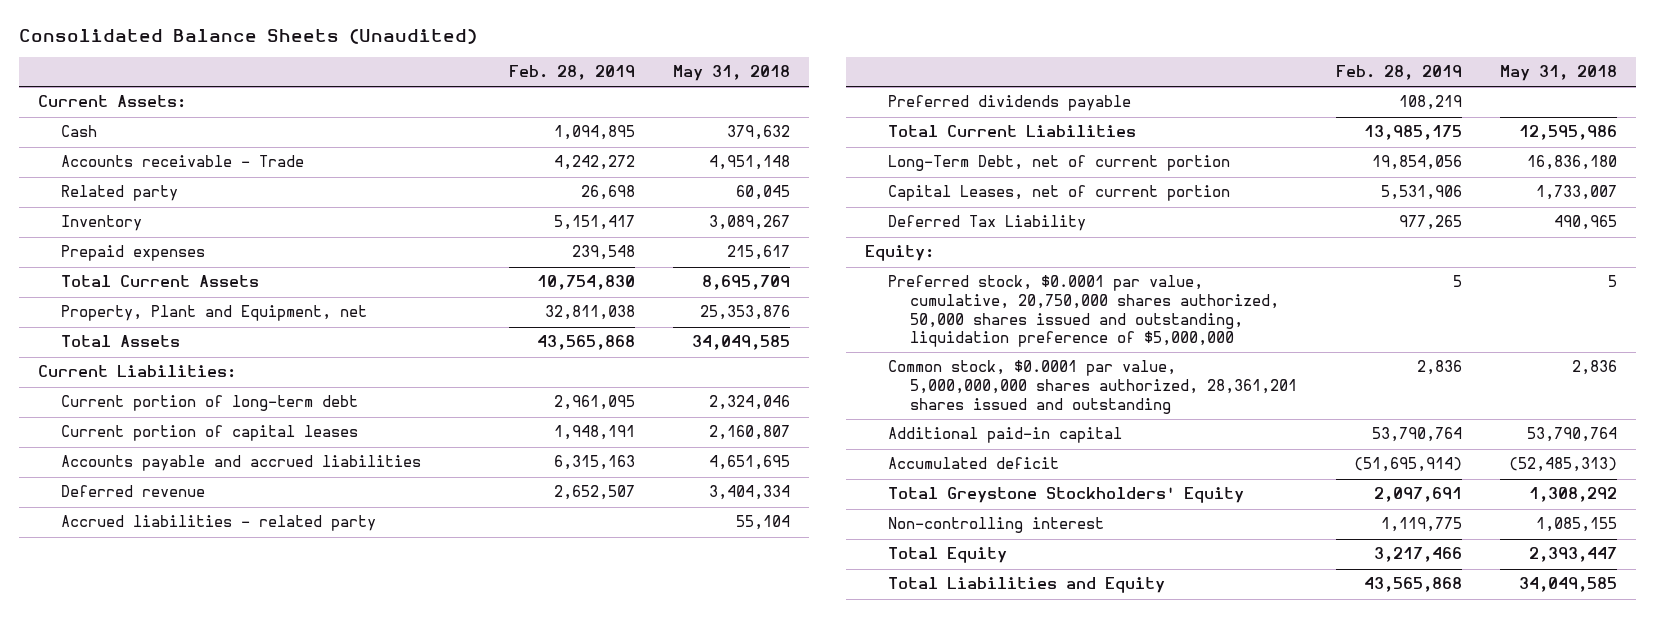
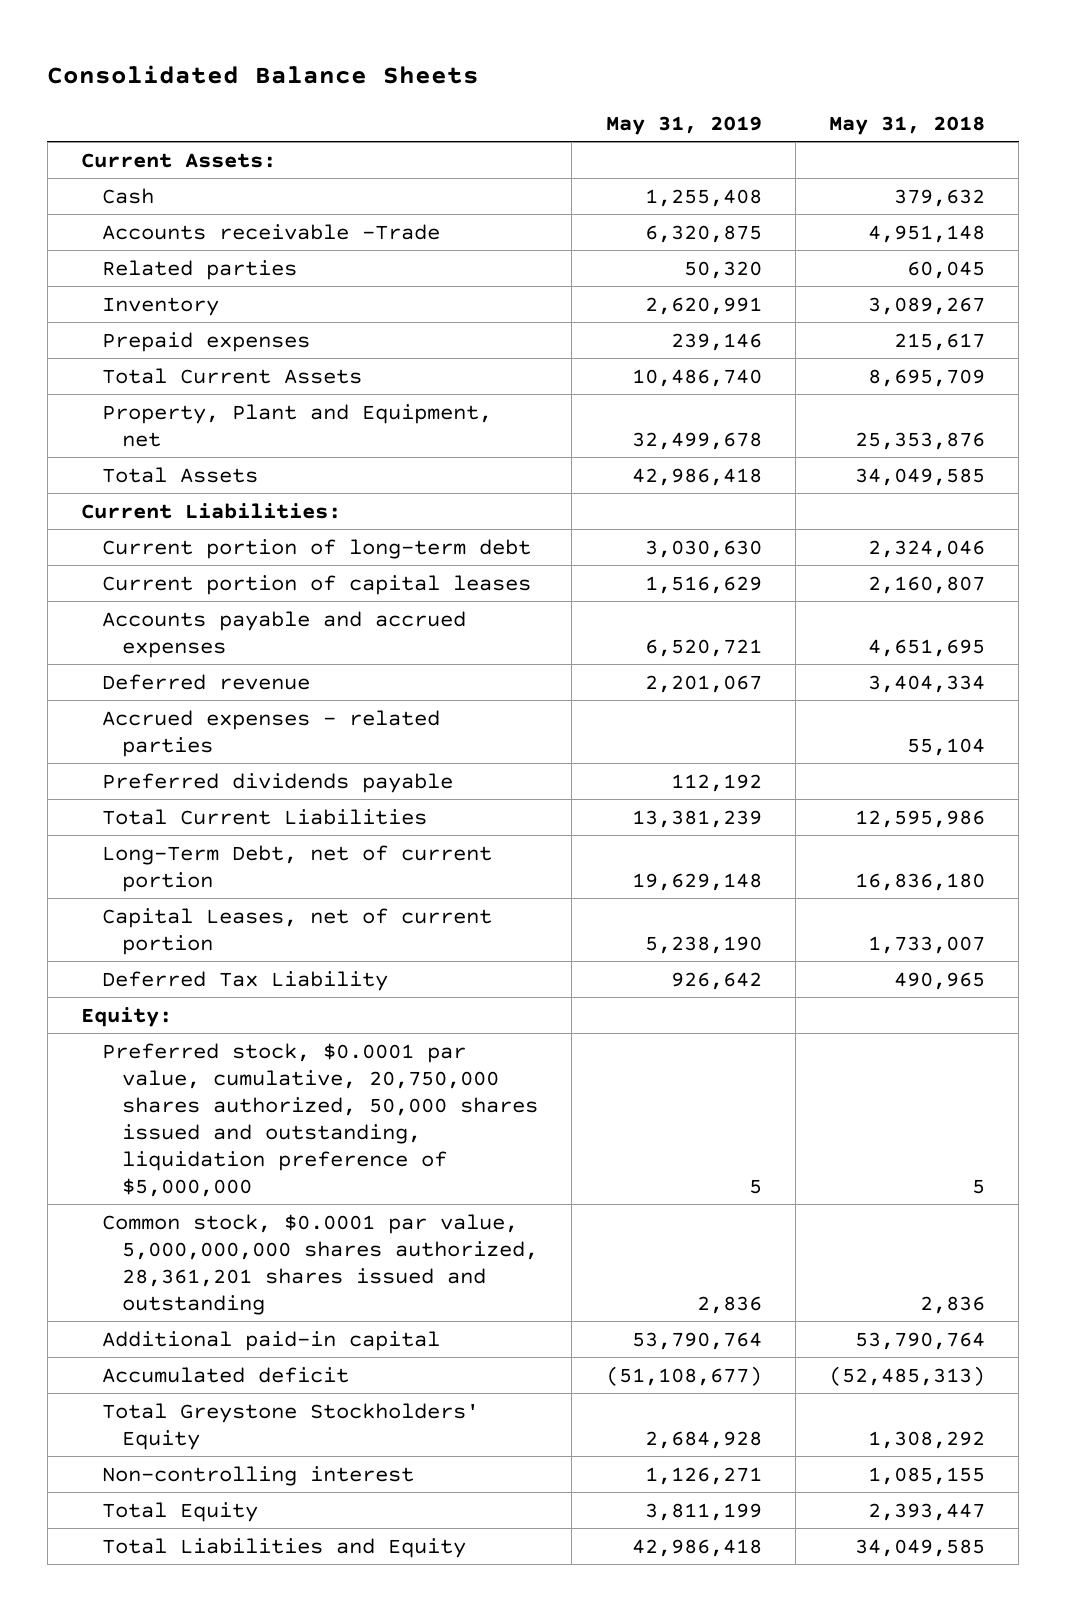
[18,28,477,44] Consolidated Balance Sheets (Unaudited) -> [47,64,480,84] Consolidated Balance Sheets
[508,65,635,81] Feb. 28, 2019 -> none
none -> [605,115,762,135] May 31, 2019
[60,155,304,168] Accounts receivable - Trade -> [101,223,440,240] Accounts receivable -Trade
[60,185,178,202] Related party -> [101,259,297,280] Related parties
[60,455,421,472] Accounts payable and accrued liabilities -> [101,610,466,658] Accounts payable and accrued expenses
[60,515,376,532] Accrued liabilities - related party -> [101,709,440,757] Accrued expenses - related parties

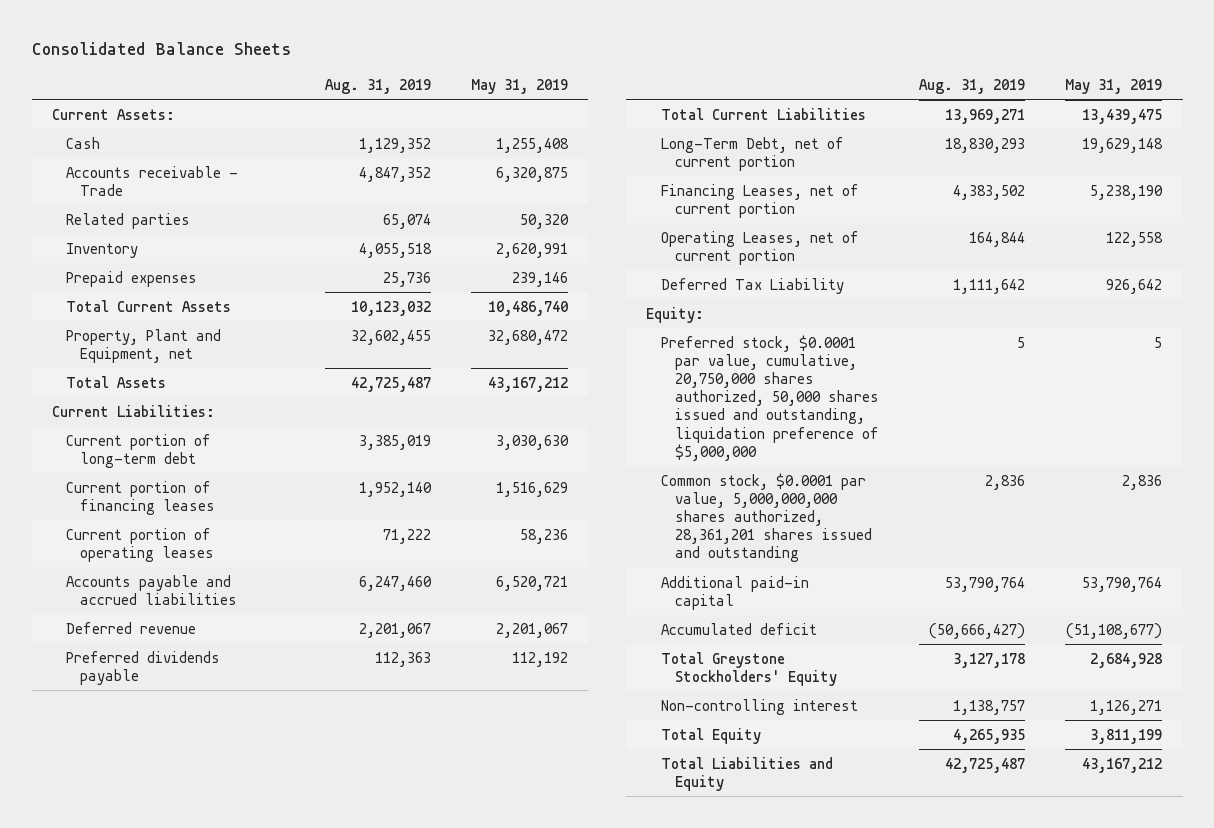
[829,115,986,135] May 31, 2018 -> none
none -> [324,78,431,94] Aug. 31, 2019
[101,223,440,240] Accounts receivable -Trade -> [66,165,239,196] Accounts receivable - Trade
[631,431,762,450] 32,499,678 -> [488,329,569,345] 32,680,472
[631,467,762,486] 42,986,418 -> [488,376,569,392] 43,167,212
[101,574,531,595] Current portion of capital leases -> [66,480,216,515] Current portion of financing leases
none -> [66,527,215,562] Current portion of operating leases
[101,610,466,658] Accounts payable and accrued expenses -> [66,574,238,605] Accounts payable and accrued liabilities
[101,709,440,757] Accrued expenses - related parties -> none
[631,809,762,828] 13,381,239 -> [1082,108,1163,124] 13,439,475
[101,907,492,955] Capital Leases, net of current portion -> [660,183,859,218] Financing Leases, net of current portion
none -> [660,230,859,265] Operating Leases, net of current portion
[631,1538,762,1557] 42,986,418 -> [1082,757,1163,773] 43,167,212

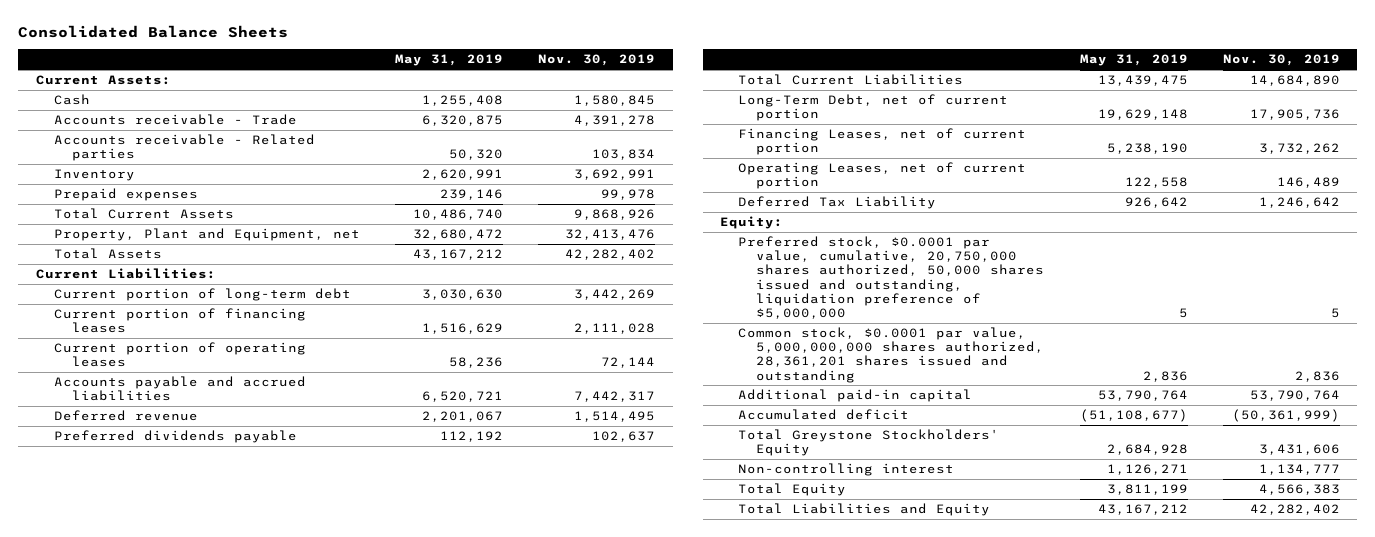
[324,78,431,94] Aug. 31, 2019 -> none
none -> [538,54,656,67] Nov. 30, 2019
[66,212,191,229] Related parties -> [53,134,315,162] Accounts receivable - Related parties

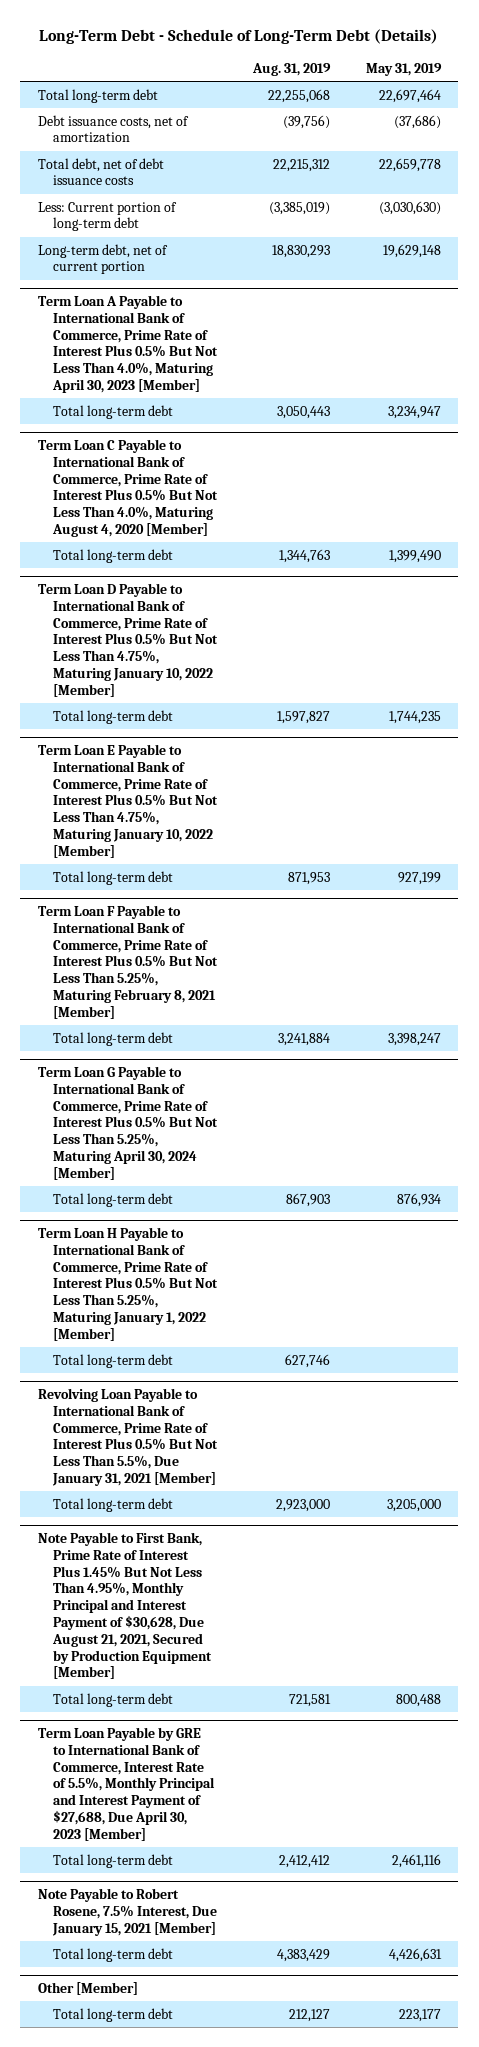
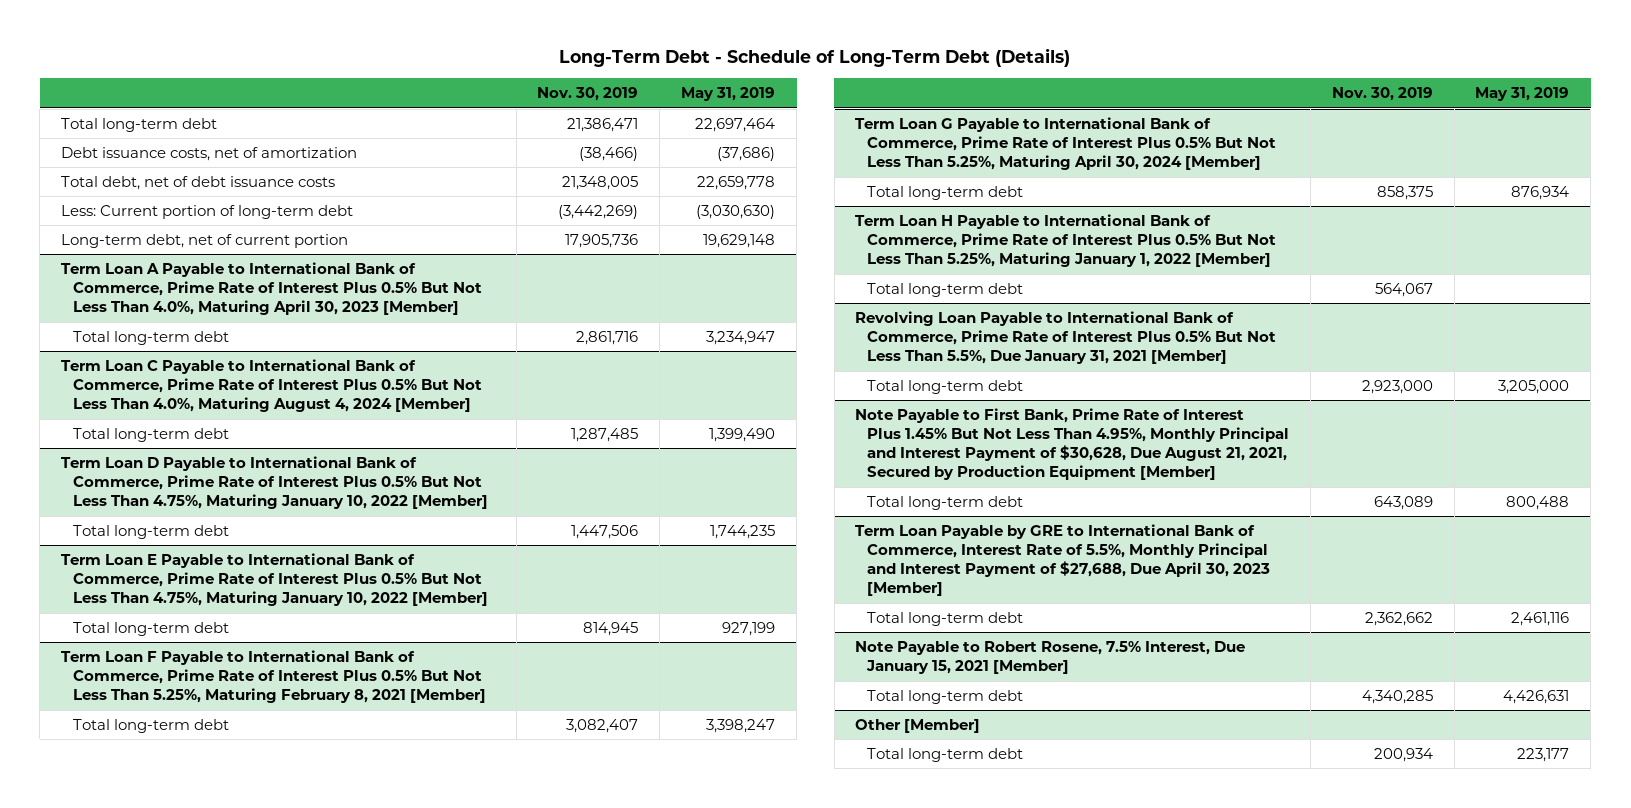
[251,62,331,76] Aug. 31, 2019 -> none
none -> [537,87,639,102] Nov. 30, 2019
[38,439,218,537] Term Loan C Payable to International Bank of Commerce, Prime Rate of Interest Plus 0.5% But Not Less Than 4.0%, Maturing August 4, 2020 [Member] -> [61,358,482,413] Term Loan C Payable to International Bank of Commerce, Prime Rate of Interest Plus 0.5% But Not Less Than 4.0%, Maturing August 4, 2024 [Member]

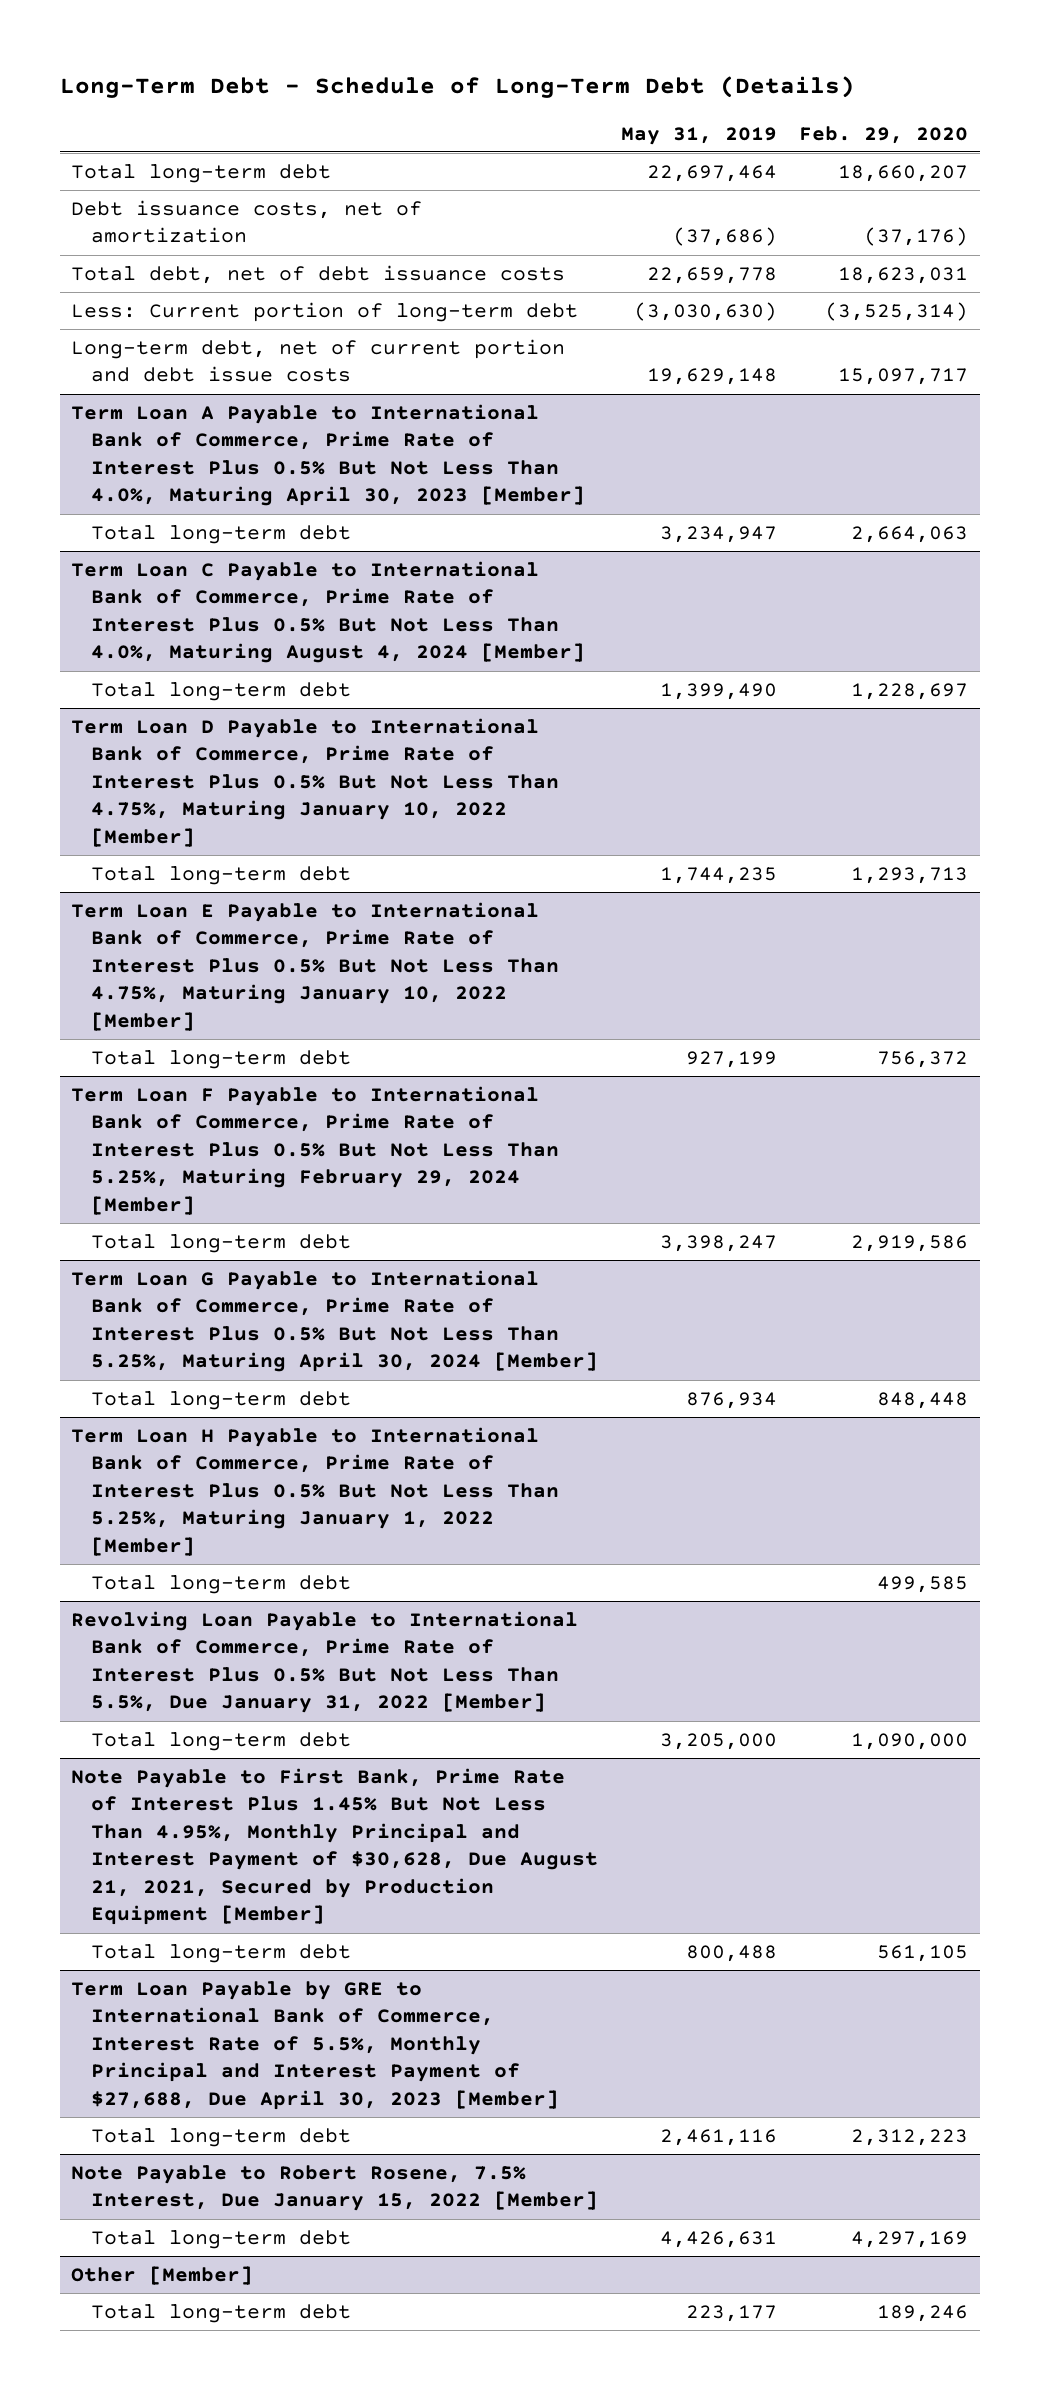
[537,87,639,102] Nov. 30, 2019 -> none
none -> [799,125,969,144] Feb. 29, 2020
[61,233,349,248] Long-term debt, net of current portion -> [71,338,566,383] Long-term debt, net of current portion and debt issue costs
[61,649,486,704] Term Loan F Payable to International Bank of Commerce, Prime Rate of Interest Plus 0.5% But Not Less Than 5.25%, Maturing February 8, 2021 [Member] -> [71,1085,559,1215] Term Loan F Payable to International Bank of Commerce, Prime Rate of Interest Plus 0.5% But Not Less Than 5.25%, Maturing February 29, 2024 [Member]
[855,310,1276,365] Revolving Loan Payable to International Bank of Commerce, Prime Rate of Interest Plus 0.5% But Not Less Than 5.5%, Due January 31, 2021 [Member] -> [71,1610,579,1714] Revolving Loan Payable to International Bank of Commerce, Prime Rate of Interest Plus 0.5% But Not Less Than 5.5%, Due January 31, 2022 [Member]
[855,640,1246,675] Note Payable to Robert Rosene, 7.5% Interest, Due January 15, 2021 [Member] -> [71,2164,598,2212] Note Payable to Robert Rosene, 7.5% Interest, Due January 15, 2022 [Member]

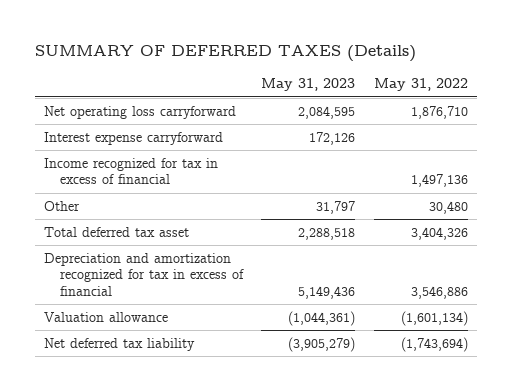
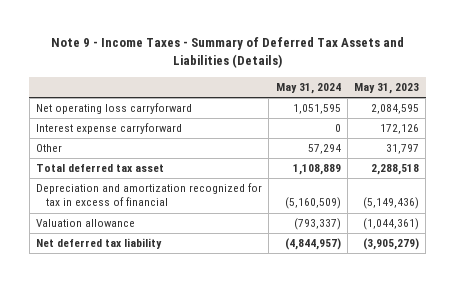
[34,45,416,63] SUMMARY OF DEFERRED TAXES (Details) -> [50,37,404,69] Note 9 - Income Taxes - Summary of Deferred Tax Assets and Liabilities (Details)
[374,78,469,92] May 31, 2022 -> none
none -> [275,82,341,94] May 31, 2024
[43,157,218,185] Income recognized for tax in excess of financial -> none
[298,285,356,299] 5,149,436 -> [363,197,420,210] (5,149,436)

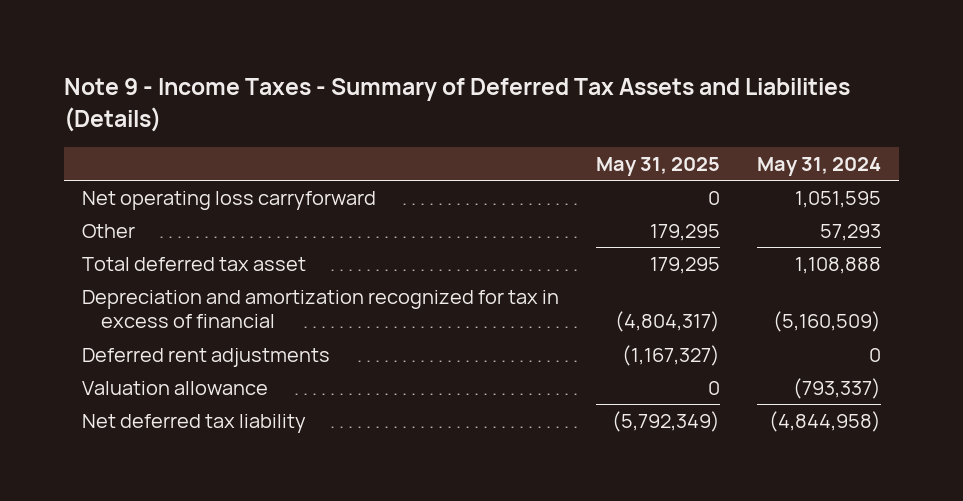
[354,82,420,94] May 31, 2023 -> none
none -> [595,156,720,176] May 31, 2025
[36,123,183,135] Interest expense carryforward -> none
[307,144,341,155] 57,294 -> [819,224,881,242] 57,293
[292,164,341,176] 1,108,889 -> [794,257,881,275] 1,108,888
none -> [82,348,331,368] Deferred rent adjustments
[284,238,341,251] (4,844,957) -> [768,411,881,433] (4,844,958)

